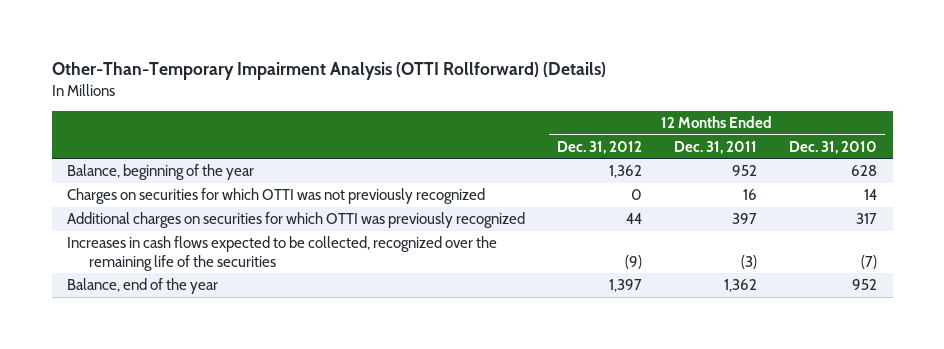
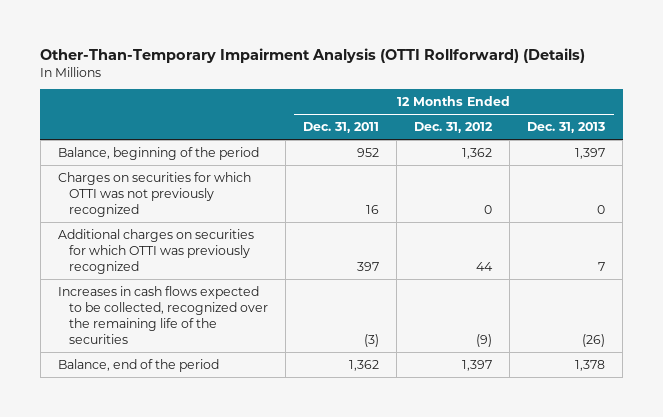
[788,140,877,154] Dec. 31, 2010 -> none
none -> [527,122,606,134] Dec. 31, 2013
[67,164,255,181] Balance, beginning of the year -> [57,146,259,160] Balance, beginning of the period
[67,278,219,295] Balance, end of the year -> [57,358,219,372] Balance, end of the period

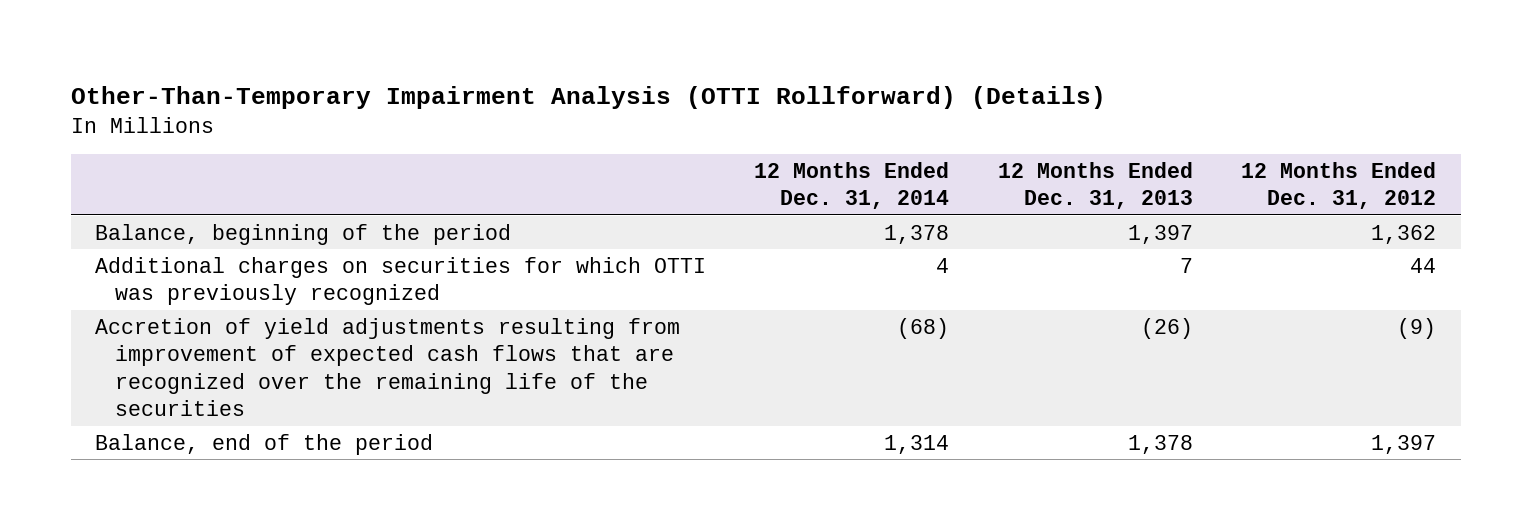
[303,122,380,134] Dec. 31, 2011 -> none
none -> [754,161,950,210] 12 Months Ended Dec. 31, 2014
[57,171,251,217] Charges on securities for which OTTI was not previously recognized -> none
[57,285,268,344] Increases in cash flows expected to be collected, recognized over the remaining life of the securities -> [94,317,680,417] Accretion of yield adjustments resulting from improvement of expected cash flows that are recognized over the remaining life of the securities

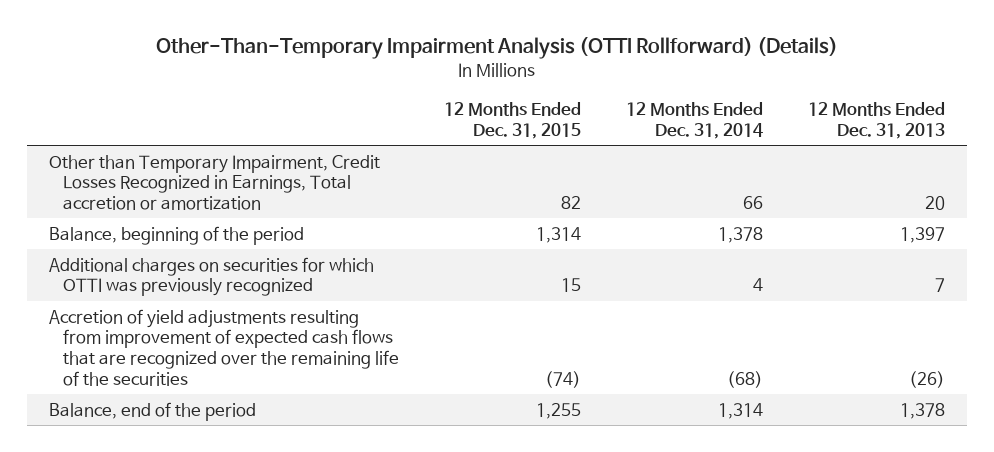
[1241,161,1437,210] 12 Months Ended Dec. 31, 2012 -> none
none -> [443,102,581,139] 12 Months Ended Dec. 31, 2015
none -> [49,154,381,210] Other than Temporary Impairment, Credit Losses Recognized in Earnings, Total accretion or amortization

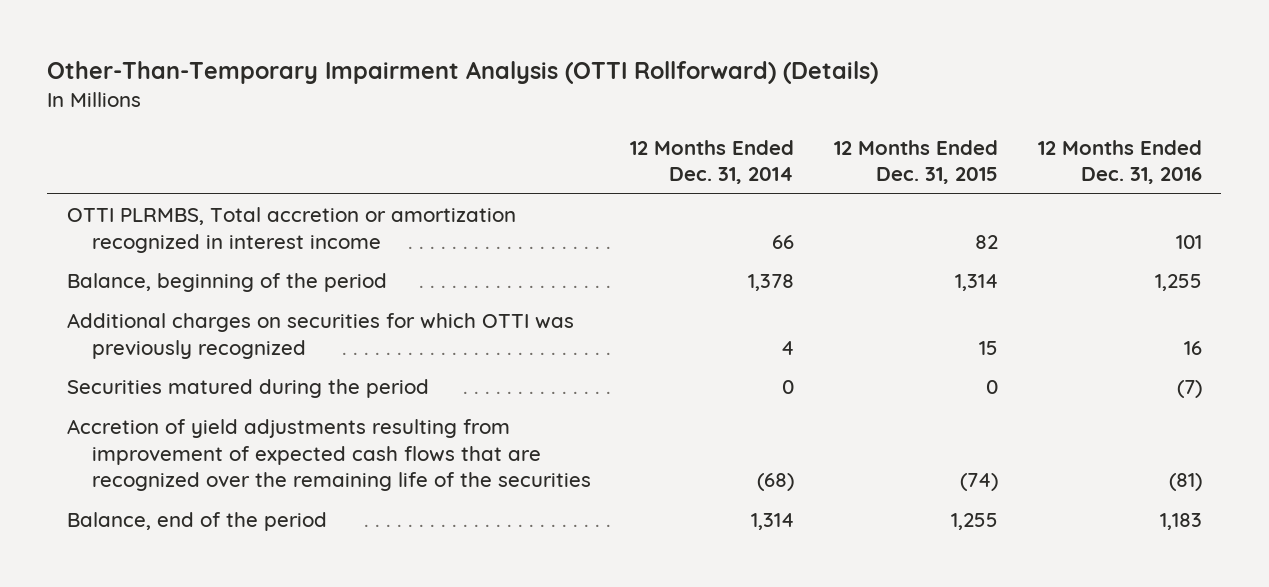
[807,102,945,139] 12 Months Ended Dec. 31, 2013 -> none
none -> [1037,139,1202,185] 12 Months Ended Dec. 31, 2016
[49,154,381,210] Other than Temporary Impairment, Credit Losses Recognized in Earnings, Total accretion or amortization -> [66,207,516,253] OTTI PLRMBS, Total accretion or amortization recognized in interest income
none -> [66,379,429,399] Securities matured during the period

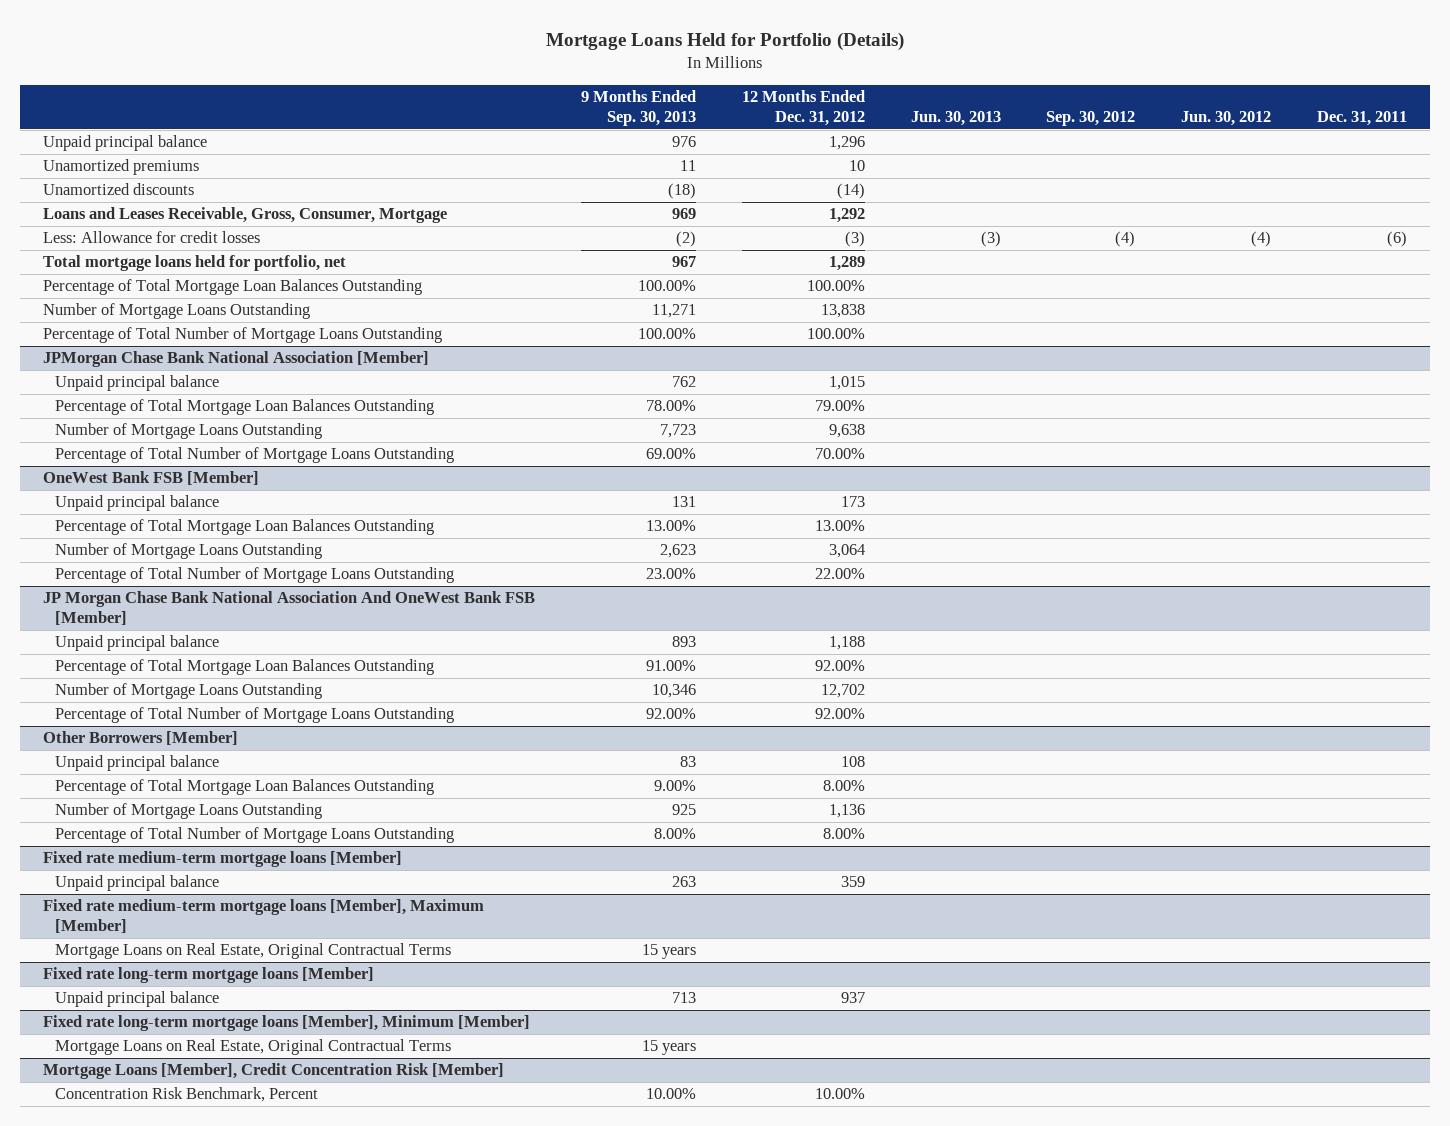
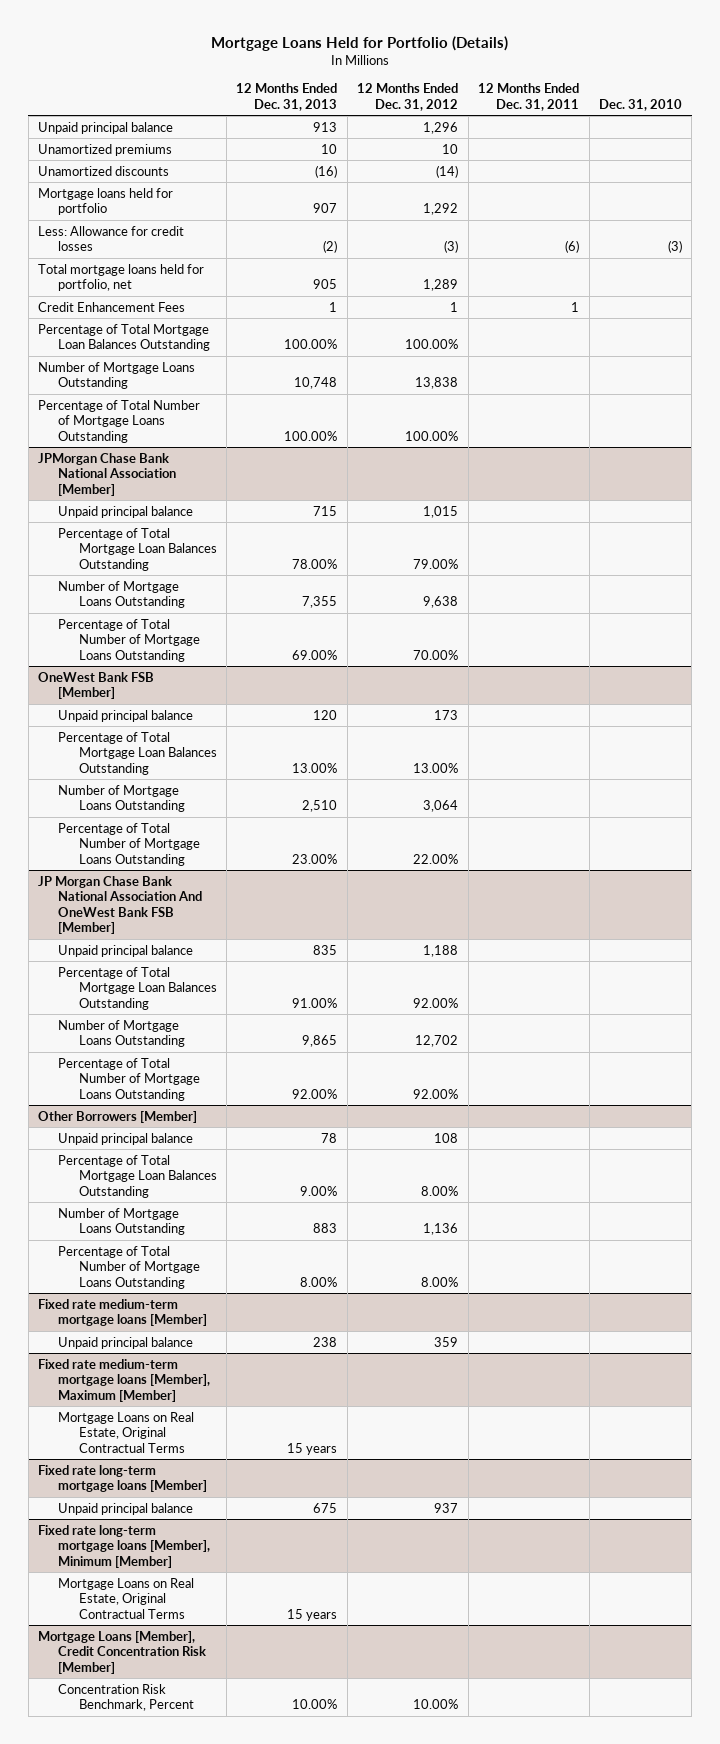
[581,90,697,127] 9 Months Ended Sep. 30, 2013 -> none
[910,111,1001,127] Jun. 30, 2013 -> none
[1046,111,1136,127] Sep. 30, 2012 -> none
[1181,111,1272,127] Jun. 30, 2012 -> none
[1316,111,1407,127] Dec. 31, 2011 -> none
none -> [236,83,338,111] 12 Months Ended Dec. 31, 2013
none -> [478,83,580,111] 12 Months Ended Dec. 31, 2011
none -> [598,98,682,111] Dec. 31, 2010
[43,207,448,224] Loans and Leases Receivable, Gross, Consumer, Mortgage -> [38,187,174,216] Mortgage loans held for portfolio
none -> [38,301,186,312] Credit Enhancement Fees

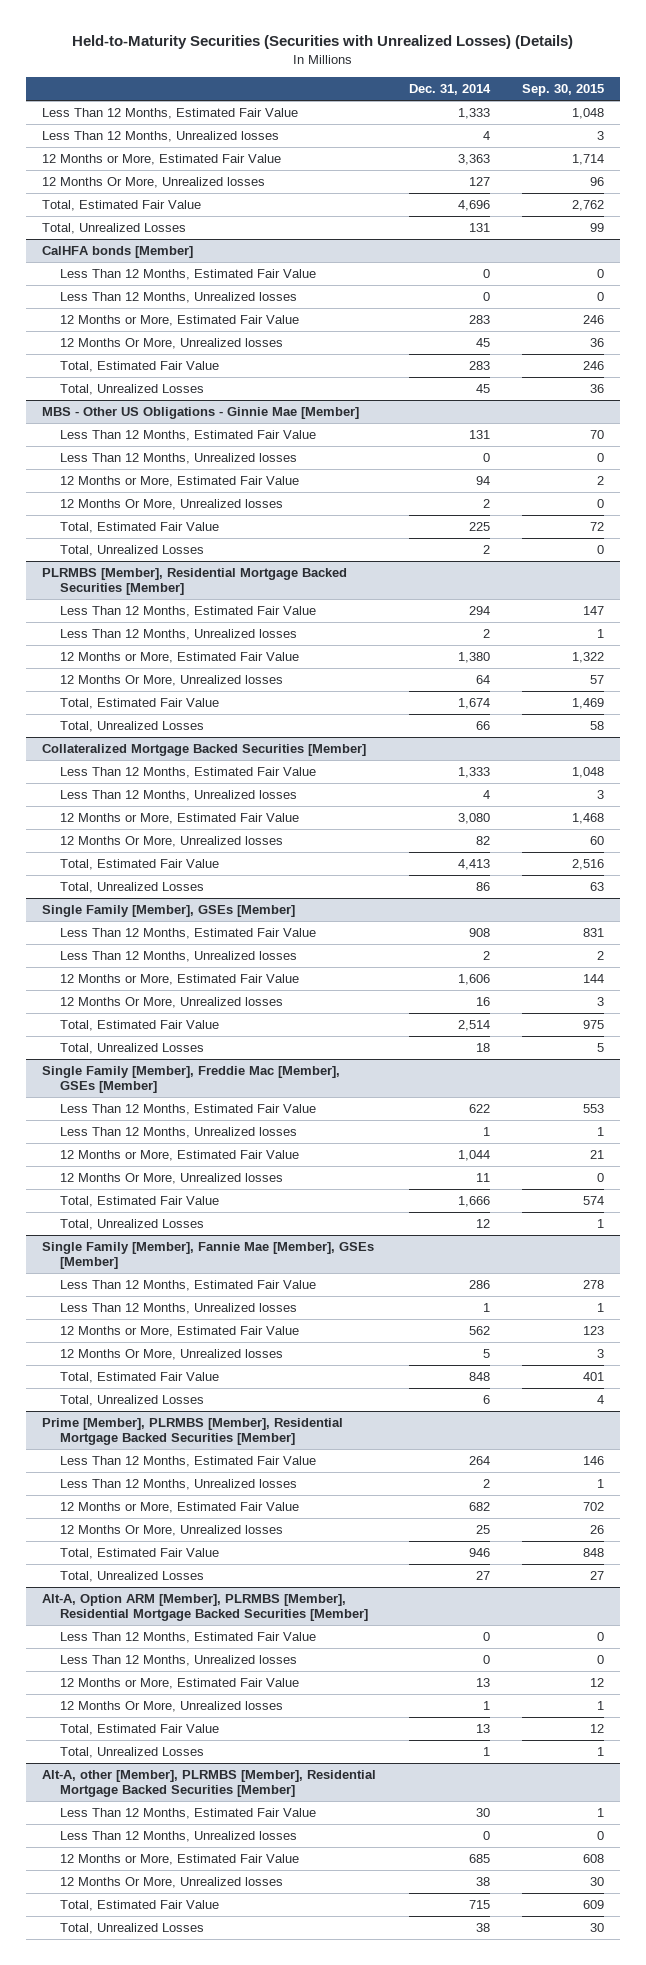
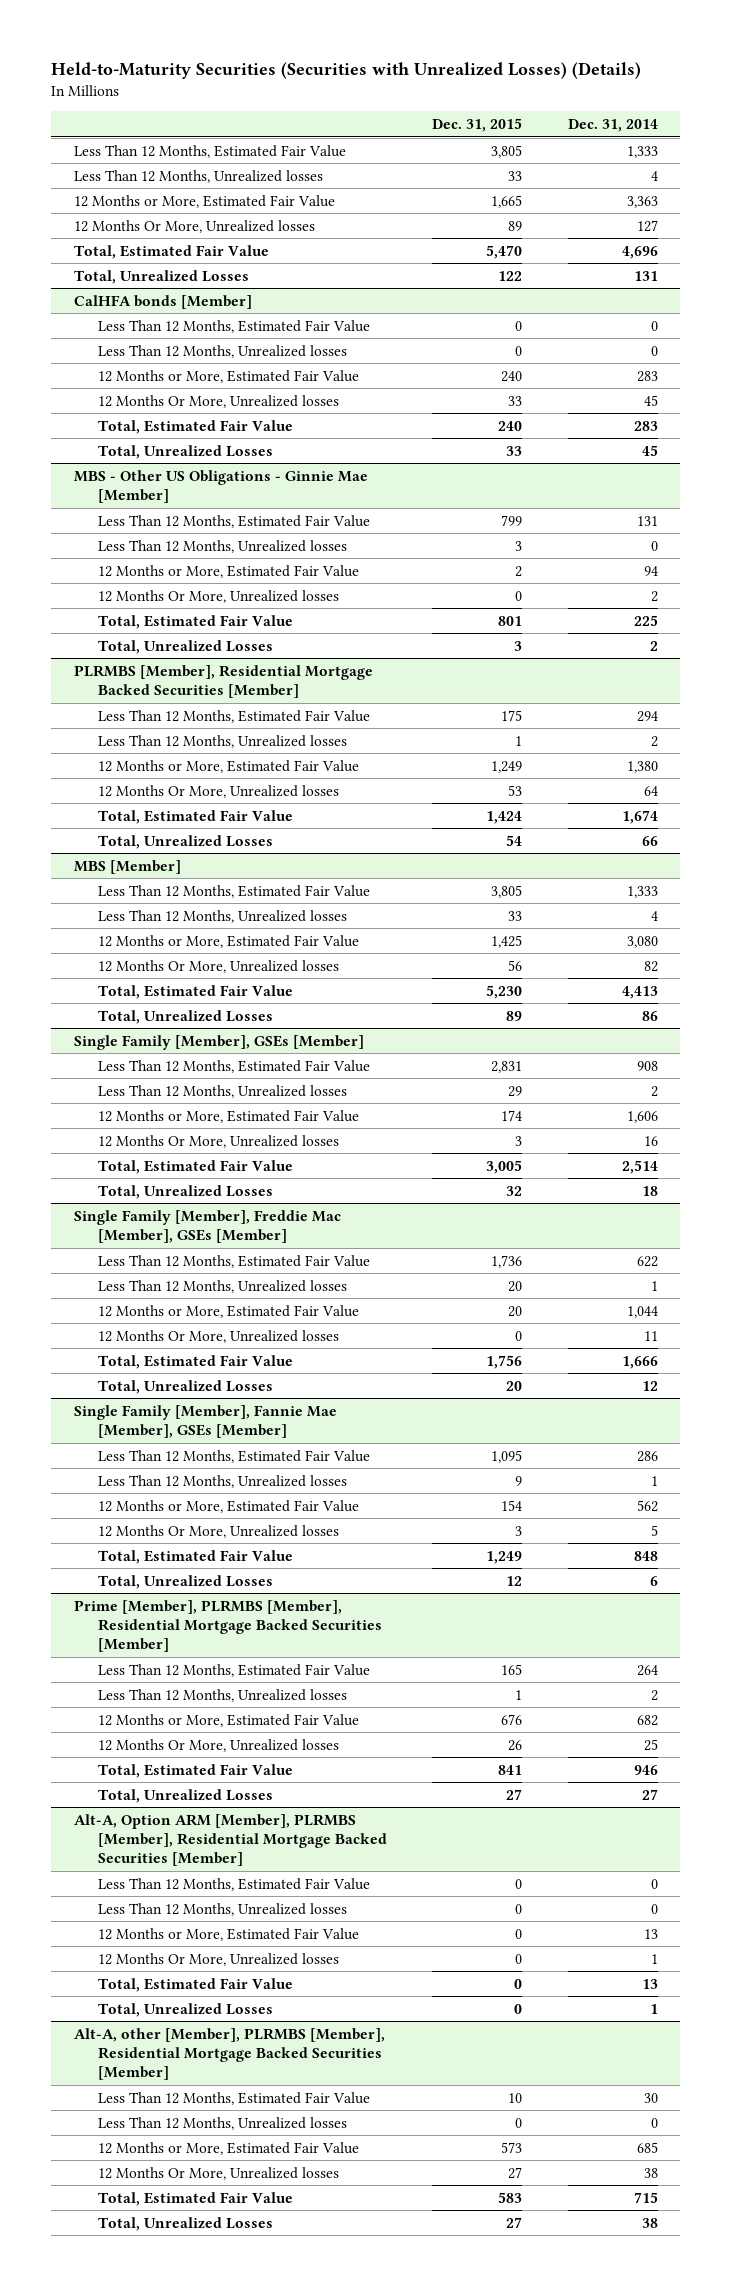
[521,84,604,97] Sep. 30, 2015 -> none
none -> [432,118,523,133] Dec. 31, 2015
[42,743,367,756] Collateralized Mortgage Backed Securities [Member] -> [73,859,181,874] MBS [Member]

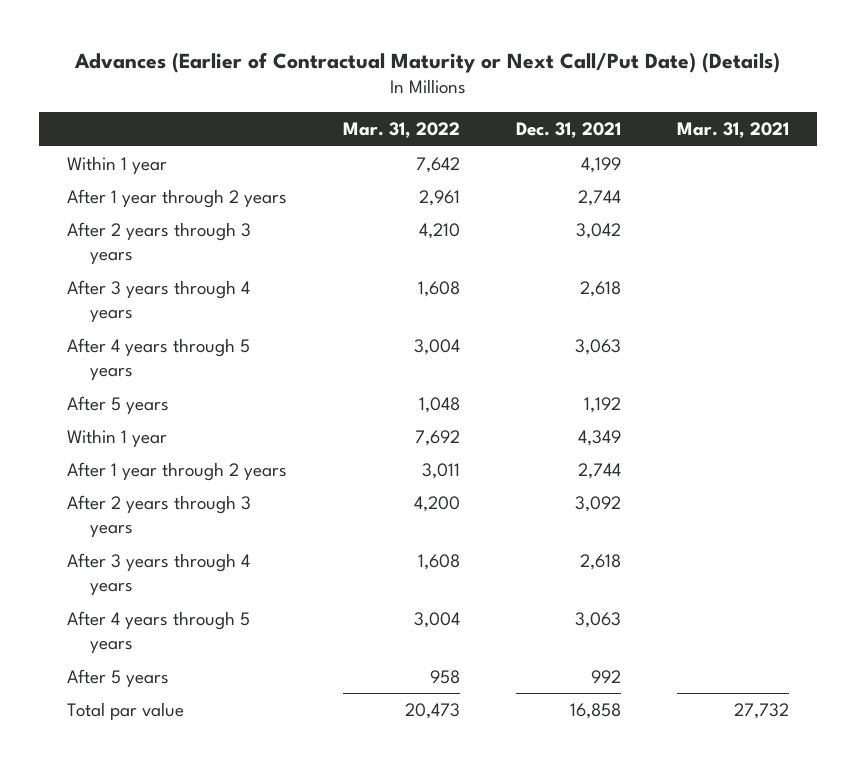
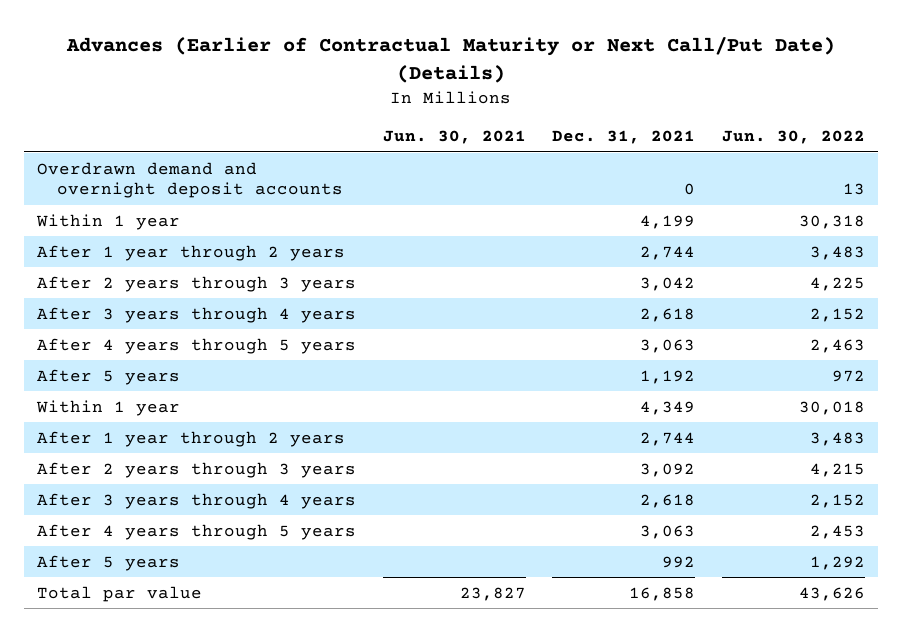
[342,122,460,139] Mar. 31, 2022 -> none
[677,122,790,139] Mar. 31, 2021 -> none
none -> [382,130,526,145] Jun. 30, 2021
none -> [721,130,865,145] Jun. 30, 2022
none -> [37,161,344,199] Overdrawn demand and overnight deposit accounts

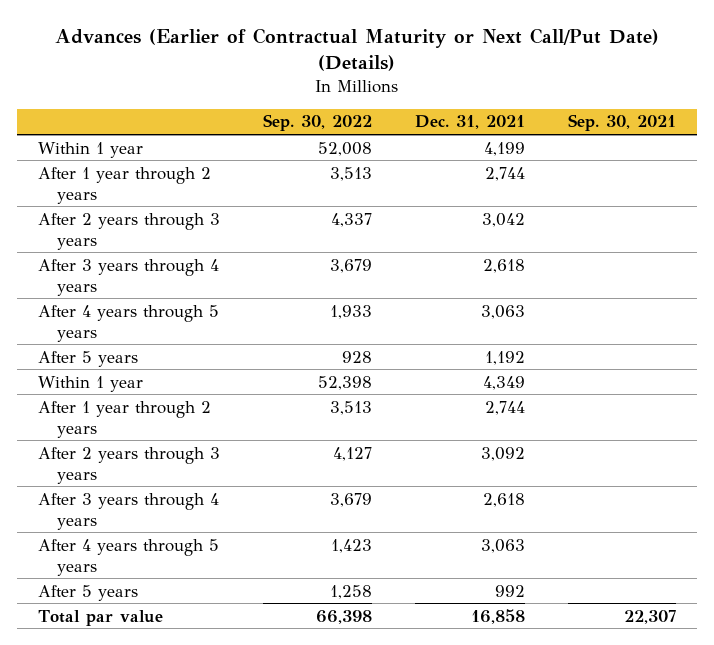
[382,130,526,145] Jun. 30, 2021 -> none
[721,130,865,145] Jun. 30, 2022 -> none
none -> [263,114,373,132] Sep. 30, 2022
none -> [567,114,676,132] Sep. 30, 2021
[37,161,344,199] Overdrawn demand and overnight deposit accounts -> none

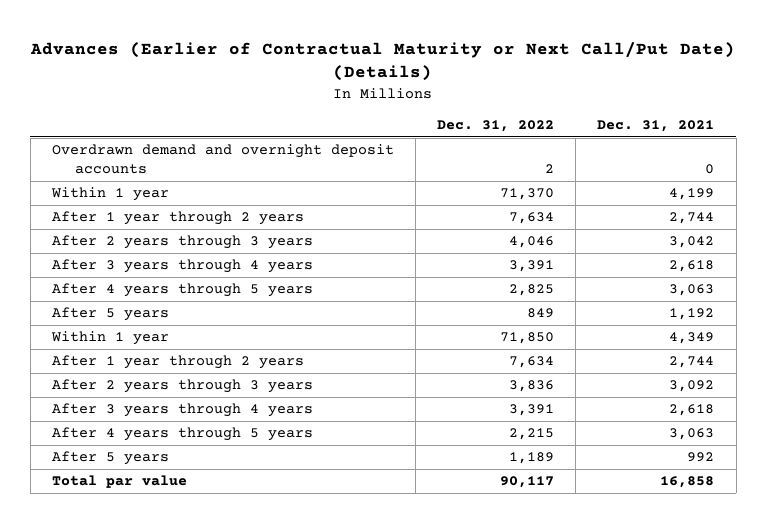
[263,114,373,132] Sep. 30, 2022 -> none
[567,114,676,132] Sep. 30, 2021 -> none
none -> [437,120,555,133] Dec. 31, 2022
none -> [51,144,394,175] Overdrawn demand and overnight deposit accounts

